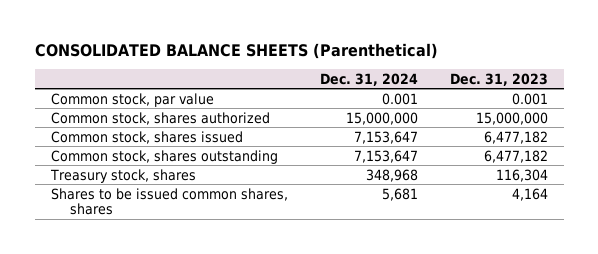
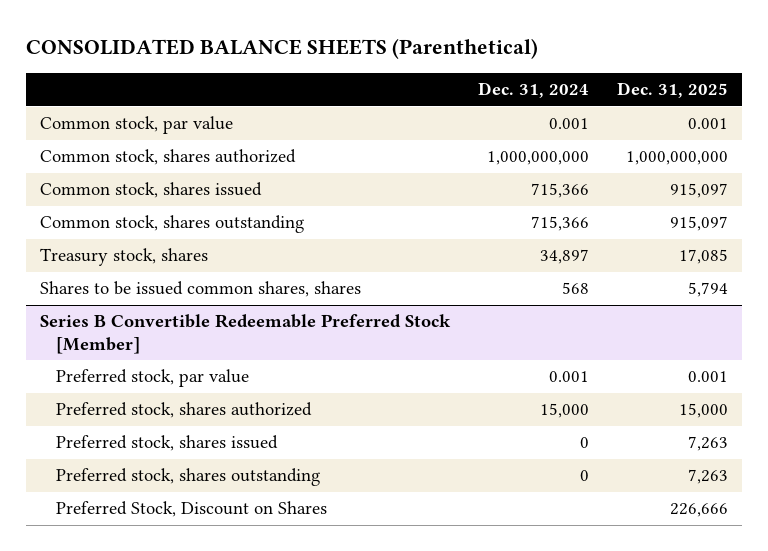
[449,72,548,86] Dec. 31, 2023 -> none
none -> [616,82,728,99] Dec. 31, 2025
[345,111,418,125] 15,000,000 -> [486,151,589,166] 1,000,000,000
[353,130,418,144] 7,153,647 -> [530,183,589,199] 715,366
[353,149,418,163] 7,153,647 -> [530,216,589,232] 715,366
[365,168,418,182] 348,968 -> [539,249,589,265] 34,897
[381,187,418,201] 5,681 -> [561,282,589,295] 568
none -> [39,314,451,355] Series B Convertible Redeemable Preferred Stock [Member]
none -> [55,369,249,388] Preferred stock, par value
none -> [55,402,312,419] Preferred stock, shares authorized
none -> [55,435,278,452] Preferred stock, shares issued
none -> [55,468,320,487] Preferred stock, shares outstanding
none -> [55,501,327,518] Preferred Stock, Discount on Shares

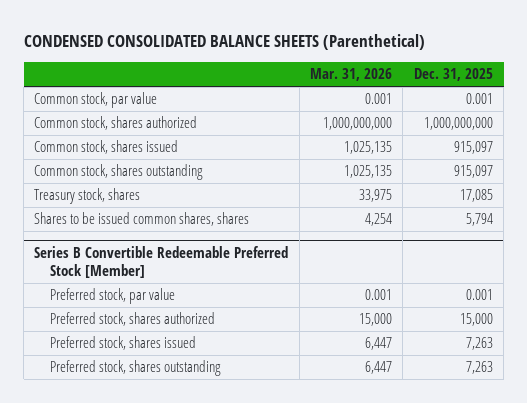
[25,38,538,60] CONSOLIDATED BALANCE SHEETS (Parenthetical) -> [23,33,425,50] CONDENSED CONSOLIDATED BALANCE SHEETS (Parenthetical)
[477,82,589,99] Dec. 31, 2024 -> none
none -> [310,68,393,82] Mar. 31, 2026
[55,501,327,518] Preferred Stock, Discount on Shares -> none

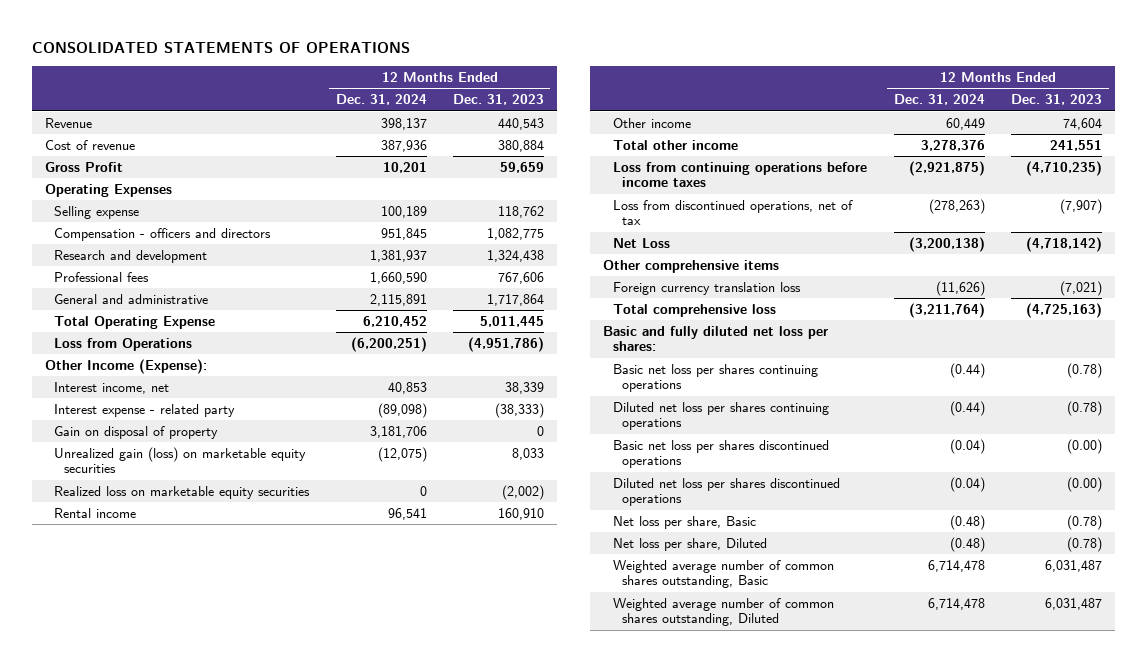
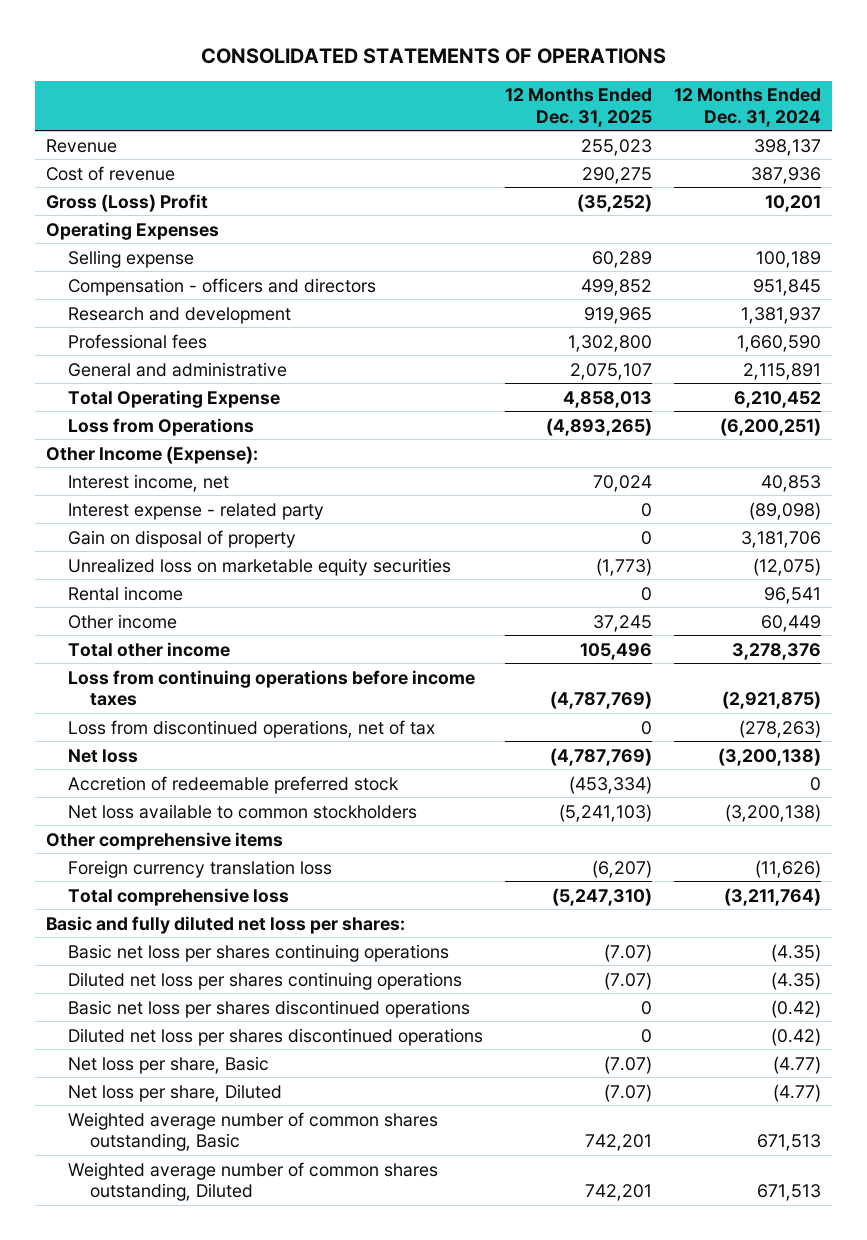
[452,94,544,106] Dec. 31, 2023 -> none
none -> [505,88,653,127] 12 Months Ended Dec. 31, 2025
[45,161,124,172] Gross Profit -> [46,193,209,212] Gross (Loss) Profit
[54,485,311,499] Realized loss on marketable equity securities -> none
[54,446,307,474] Unrealized gain (loss) on marketable equity securities -> [68,557,452,576] Unrealized loss on marketable equity securities
[612,237,670,248] Net Loss -> [68,748,139,763] Net loss
none -> [68,775,400,794] Accretion of redeemable preferred stock
none -> [68,803,418,819] Net loss available to common stockholders
[949,362,985,378] (0.44) -> [771,943,822,962] (4.35)
[949,400,985,416] (0.44) -> [771,971,822,990] (4.35)
[949,438,985,454] (0.04) -> [771,999,822,1018] (0.42)
[949,476,985,492] (0.04) -> [771,1027,822,1046] (0.42)
[949,514,985,530] (0.48) -> [773,1055,822,1074] (4.77)
[949,536,985,552] (0.48) -> [773,1083,822,1102] (4.77)
[927,559,985,572] 6,714,478 -> [757,1134,822,1152] 671,513
[927,597,985,610] 6,714,478 -> [757,1184,822,1202] 671,513

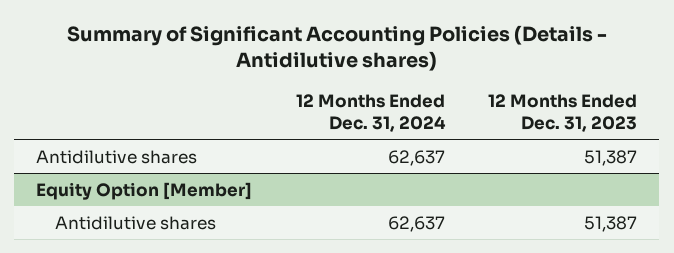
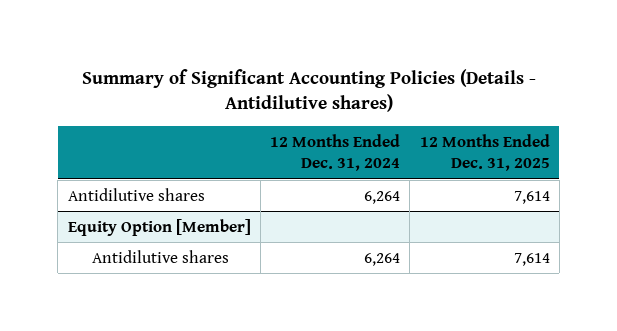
[488,94,638,132] 12 Months Ended Dec. 31, 2023 -> none
none -> [419,133,550,172] 12 Months Ended Dec. 31, 2025
[387,149,445,166] 62,637 -> [364,190,401,204] 6,264
[387,215,445,232] 62,637 -> [364,252,401,266] 6,264

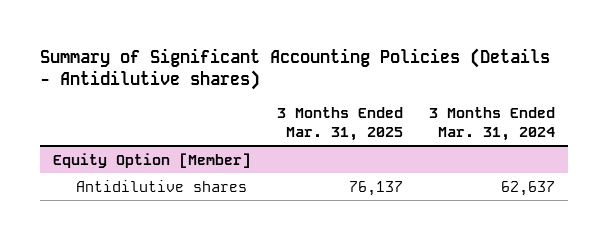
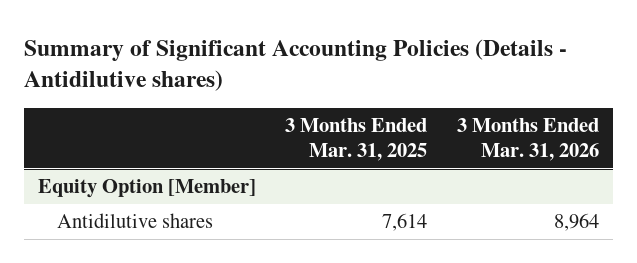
[429,107,556,141] 3 Months Ended Mar. 31, 2024 -> none
none -> [456,118,599,161] 3 Months Ended Mar. 31, 2026
[349,180,404,196] 76,137 -> [382,213,428,232] 7,614

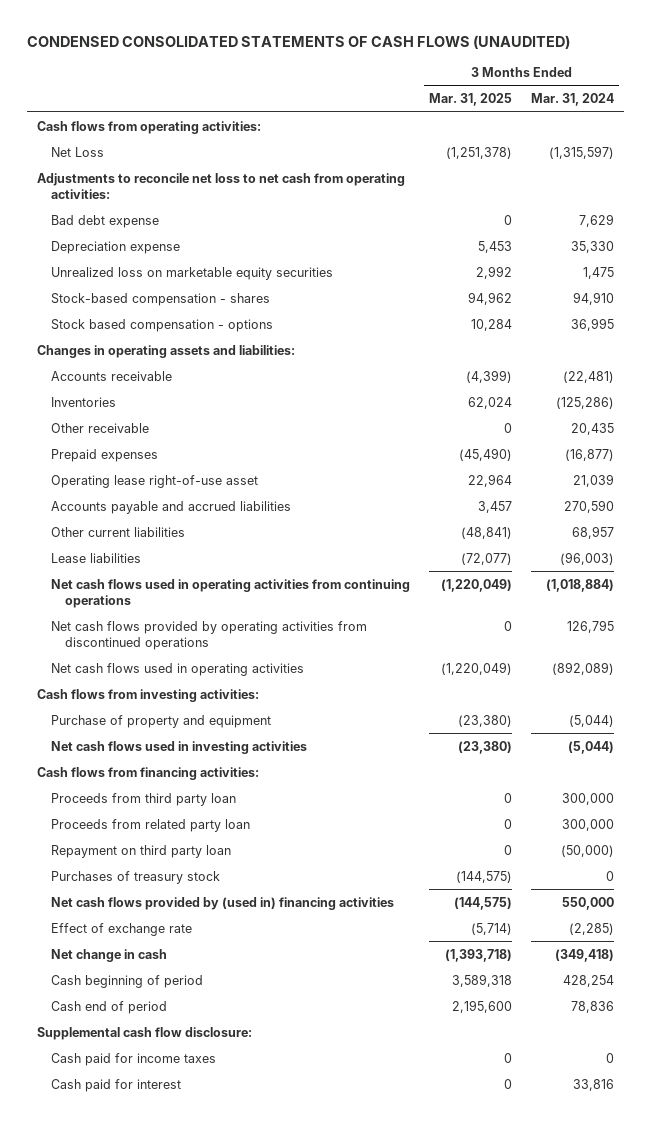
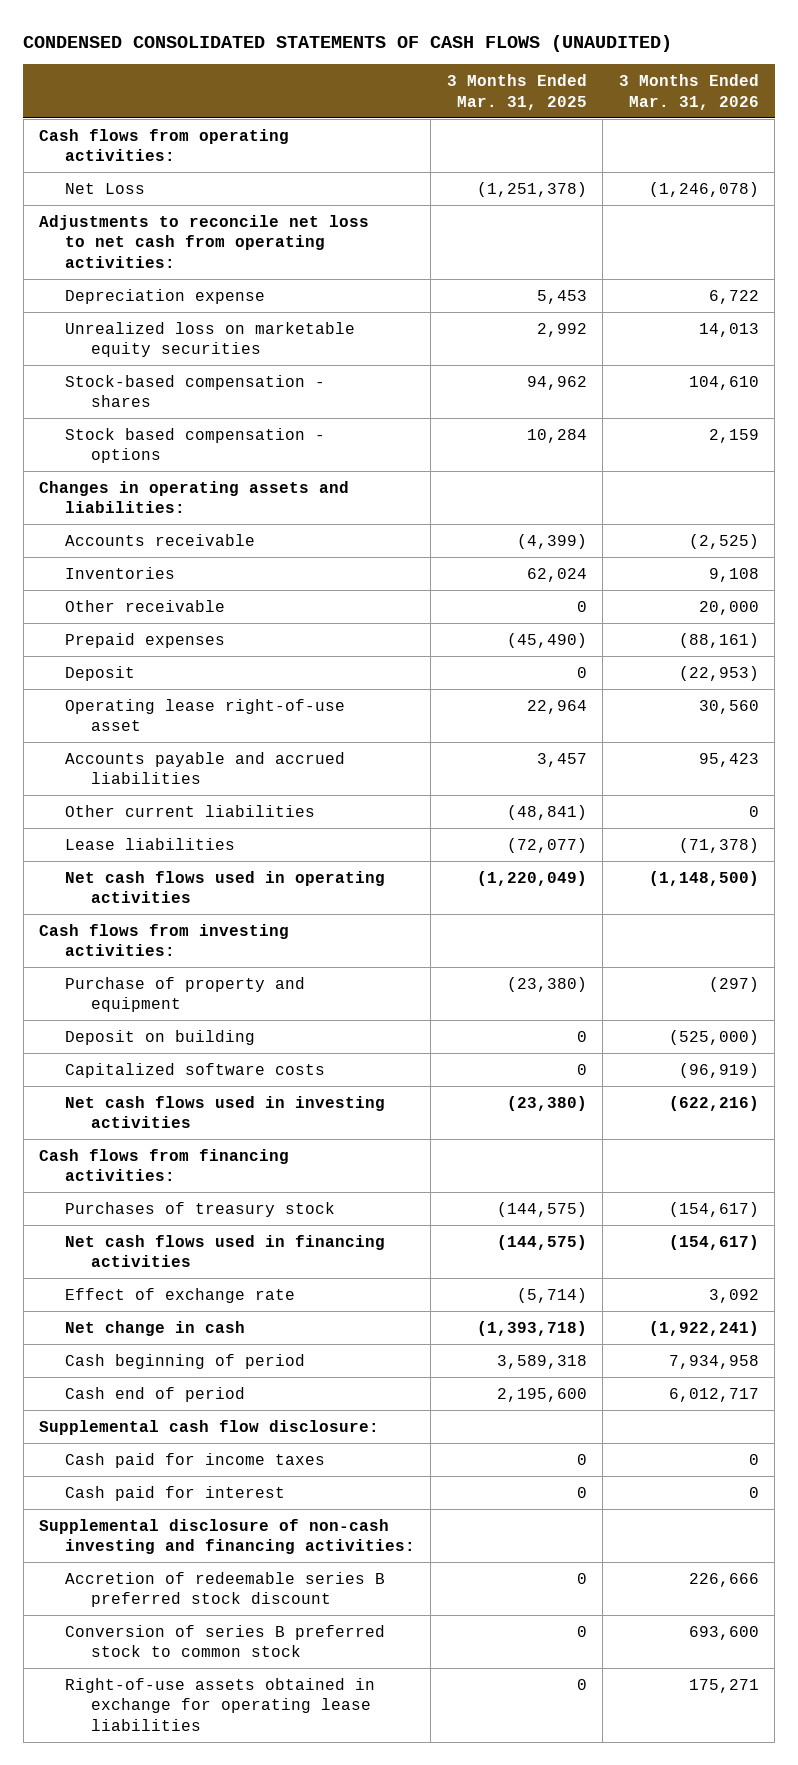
[531,93,615,107] Mar. 31, 2024 -> none
none -> [618,74,759,110] 3 Months Ended Mar. 31, 2026
[50,214,159,228] Bad debt expense -> none
none -> [65,665,136,681] Deposit
[50,578,410,608] Net cash flows used in operating activities from continuing operations -> none
[50,620,367,650] Net cash flows provided by operating activities from discontinued operations -> none
none -> [65,1029,256,1045] Deposit on building
none -> [65,1062,326,1078] Capitalized software costs
[50,792,236,806] Proceeds from third party loan -> none
[50,818,250,832] Proceeds from related party loan -> none
[50,844,231,858] Repayment on third party loan -> none
[50,896,394,910] Net cash flows provided by (used in) financing activities -> [65,1234,386,1268] Net cash flows used in financing activities
none -> [39,1518,416,1555] Supplemental disclosure of non-cash investing and financing activities:
none -> [65,1571,386,1608] Accretion of redeemable series B preferred stock discount
none -> [65,1624,386,1658] Conversion of series B preferred stock to common stock
none -> [65,1677,376,1731] Right-of-use assets obtained in exchange for operating lease liabilities

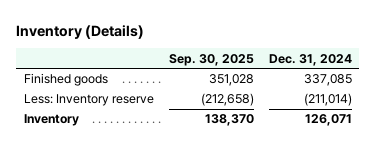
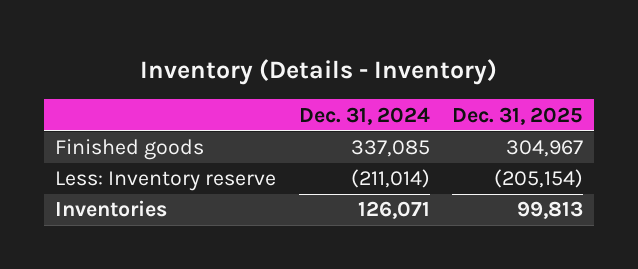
[16,24,145,39] Inventory (Details) -> [140,58,498,85] Inventory (Details - Inventory)
[168,53,254,66] Sep. 30, 2025 -> none
none -> [451,106,583,125] Dec. 31, 2025
[23,114,79,127] Inventory -> [55,200,168,218] Inventories

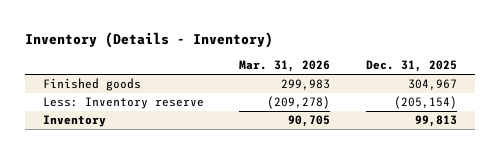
[298,106,430,125] Dec. 31, 2024 -> none
none -> [239,60,331,73] Mar. 31, 2026
[55,200,168,218] Inventories -> [43,115,107,128] Inventory

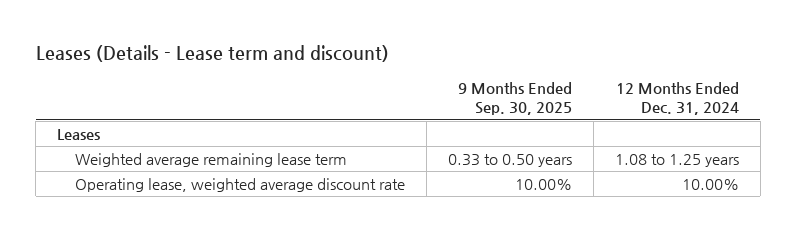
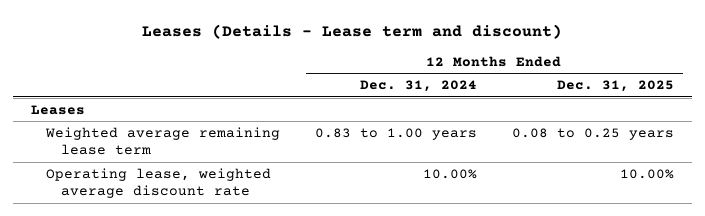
[457,81,572,116] 9 Months Ended Sep. 30, 2025 -> none
none -> [556,80,674,93] Dec. 31, 2025
[614,154,739,168] 1.08 to 1.25 years -> [314,127,477,140] 0.83 to 1.00 years

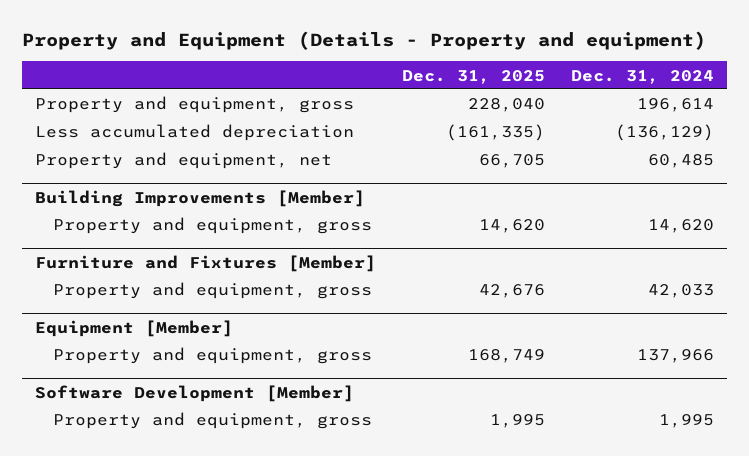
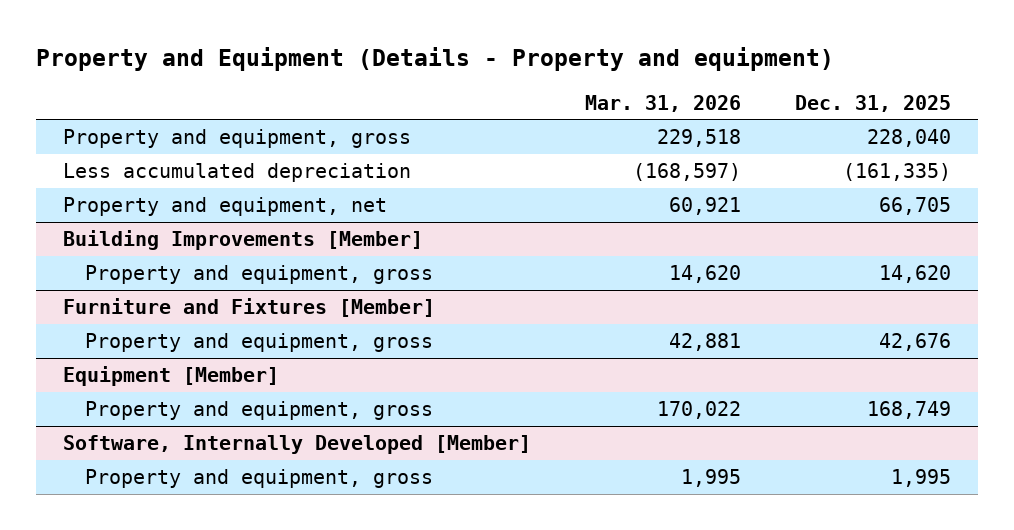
[570,69,714,84] Dec. 31, 2024 -> none
none -> [584,94,741,112] Mar. 31, 2026
[35,384,355,402] Software Development [Member] -> [62,434,531,454] Software, Internally Developed [Member]

